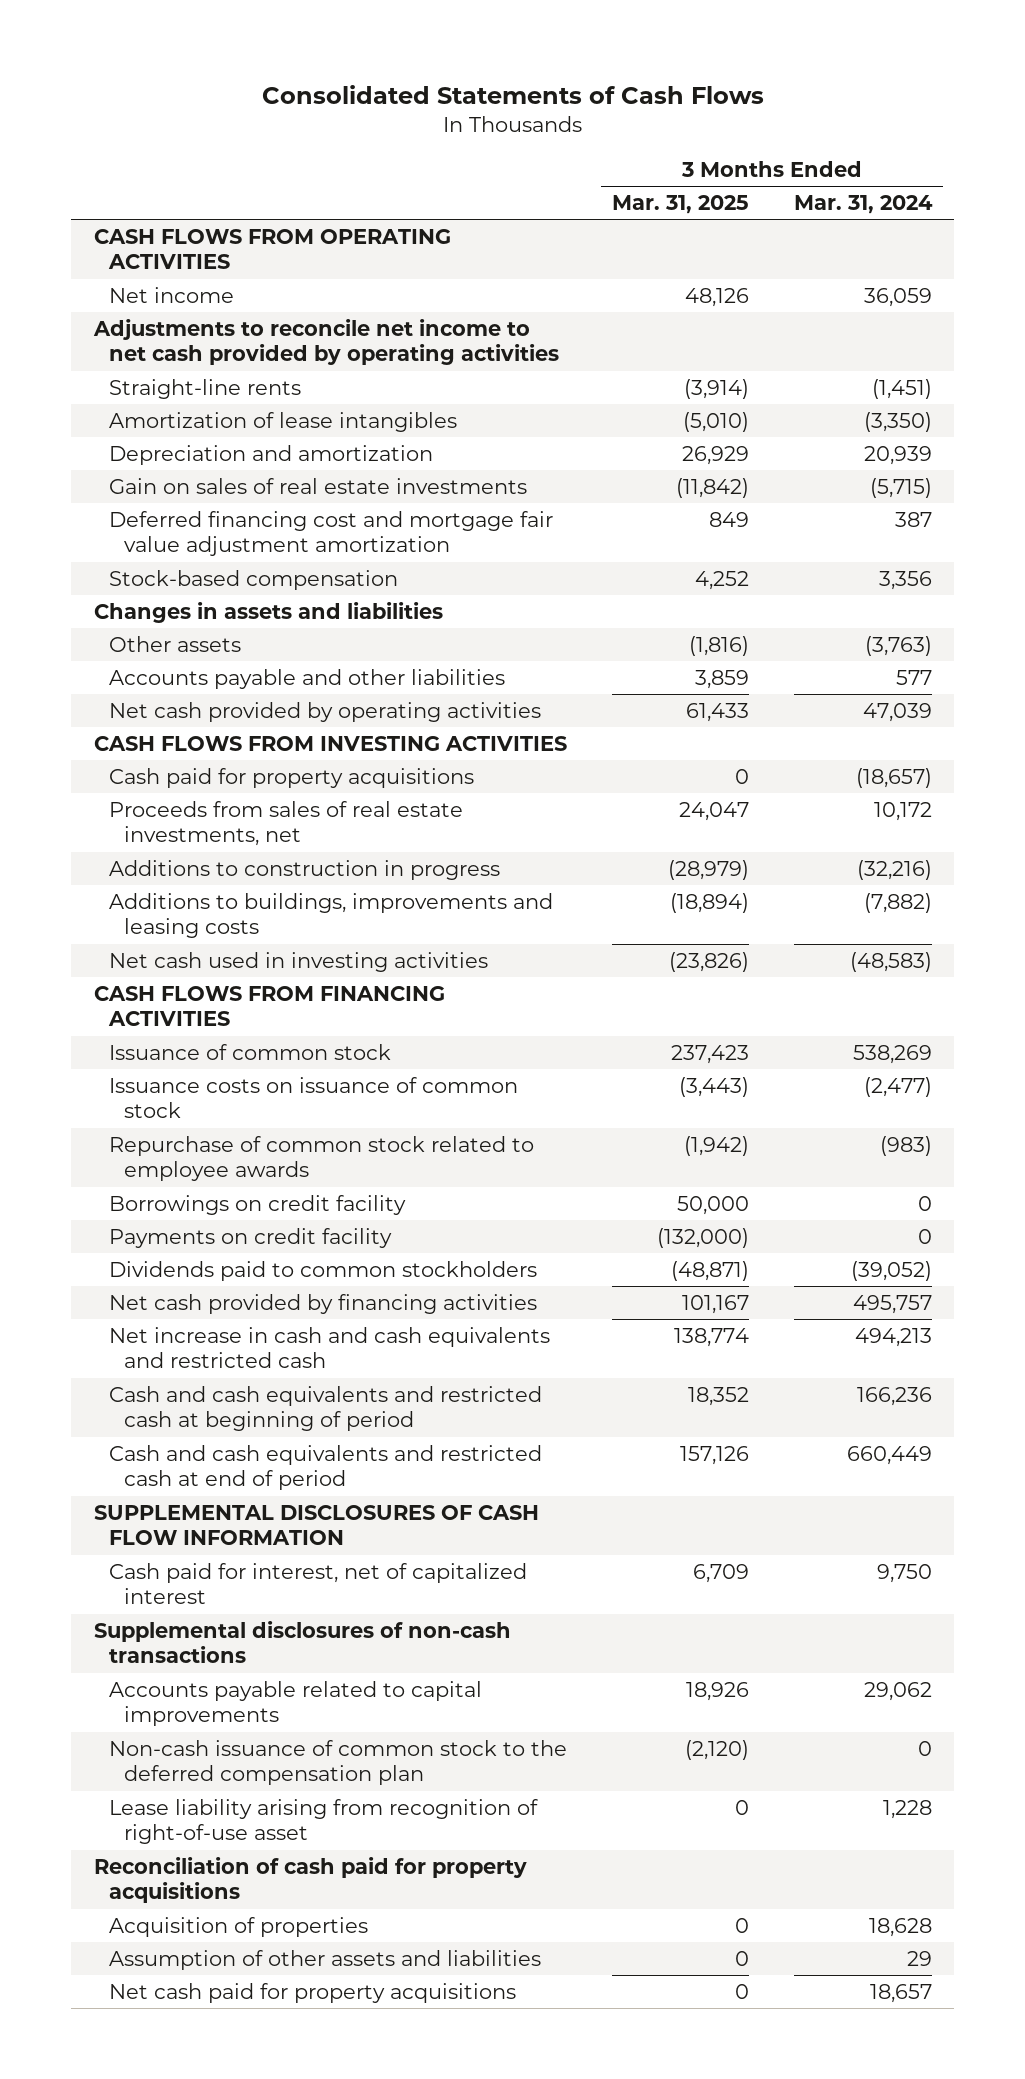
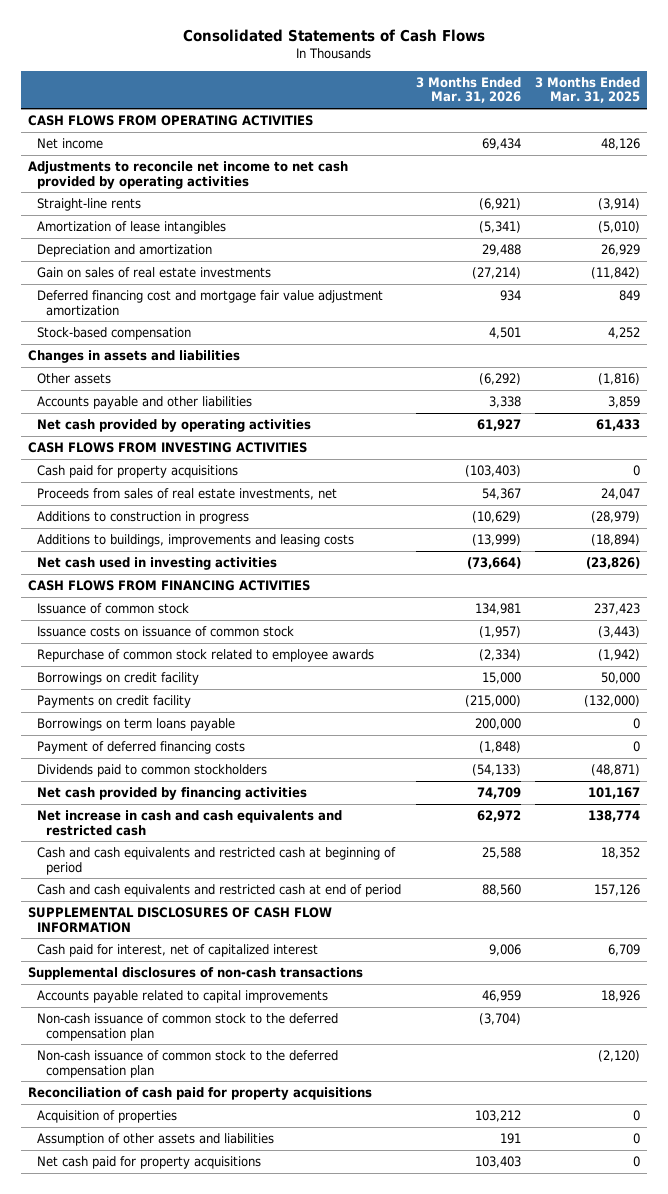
[793,195,933,215] Mar. 31, 2024 -> none
none -> [415,76,521,104] 3 Months Ended Mar. 31, 2026
none -> [37,717,236,731] Borrowings on term loans payable
none -> [37,740,246,754] Payment of deferred financing costs
none -> [37,1012,339,1041] Non-cash issuance of common stock to the deferred compensation plan
[108,1798,538,1845] Lease liability arising from recognition of right-of-use asset -> none

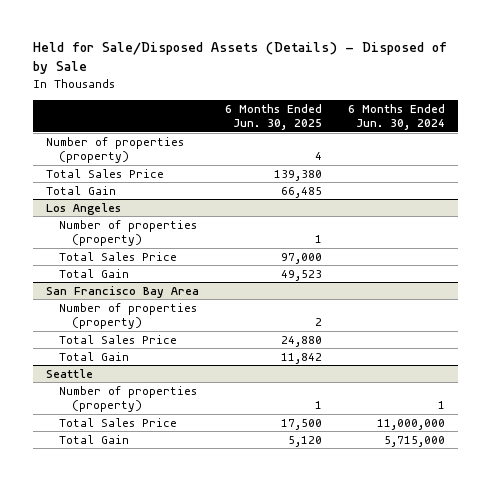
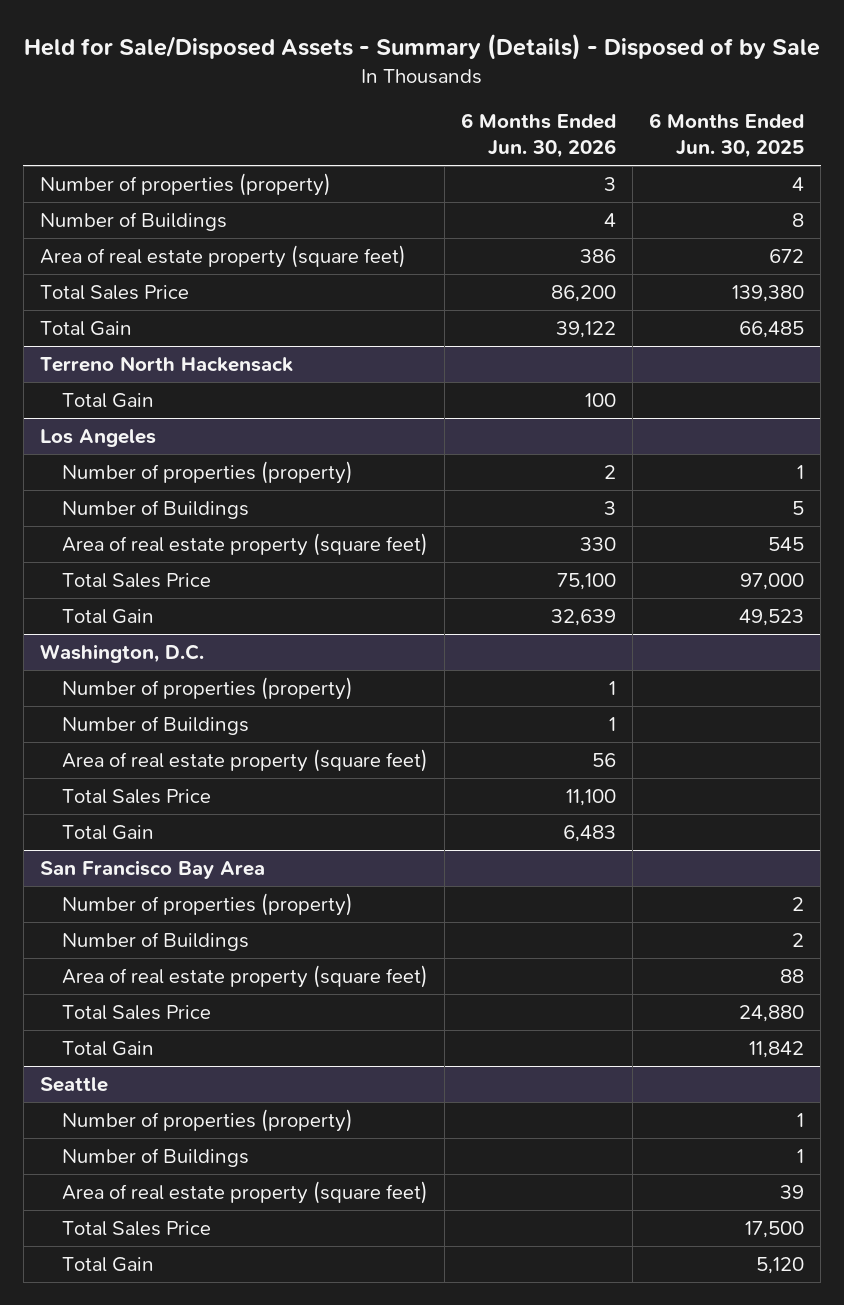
[33,42,448,75] Held for Sale/Disposed Assets (Details) - Disposed of by Sale -> [24,34,821,61] Held for Sale/Disposed Assets - Summary (Details) - Disposed of by Sale
[347,103,445,131] 6 Months Ended Jun. 30, 2024 -> none
none -> [461,113,617,158] 6 Months Ended Jun. 30, 2026
none -> [39,212,227,232] Number of Buildings
none -> [39,245,406,269] Area of real estate property (square feet)
none -> [39,356,293,373] Terreno North Hackensack
none -> [62,393,155,409] Total Gain
none -> [62,500,250,520] Number of Buildings
none -> [62,533,429,557] Area of real estate property (square feet)
none -> [39,644,204,664] Washington, D.C.
none -> [62,677,354,701] Number of properties (property)
none -> [62,716,250,736] Number of Buildings
none -> [62,749,429,773] Area of real estate property (square feet)
none -> [62,789,212,805] Total Sales Price
none -> [62,825,155,841] Total Gain
none -> [62,932,250,952] Number of Buildings
none -> [62,965,429,989] Area of real estate property (square feet)
none -> [62,1148,250,1168] Number of Buildings
none -> [62,1181,429,1205] Area of real estate property (square feet)

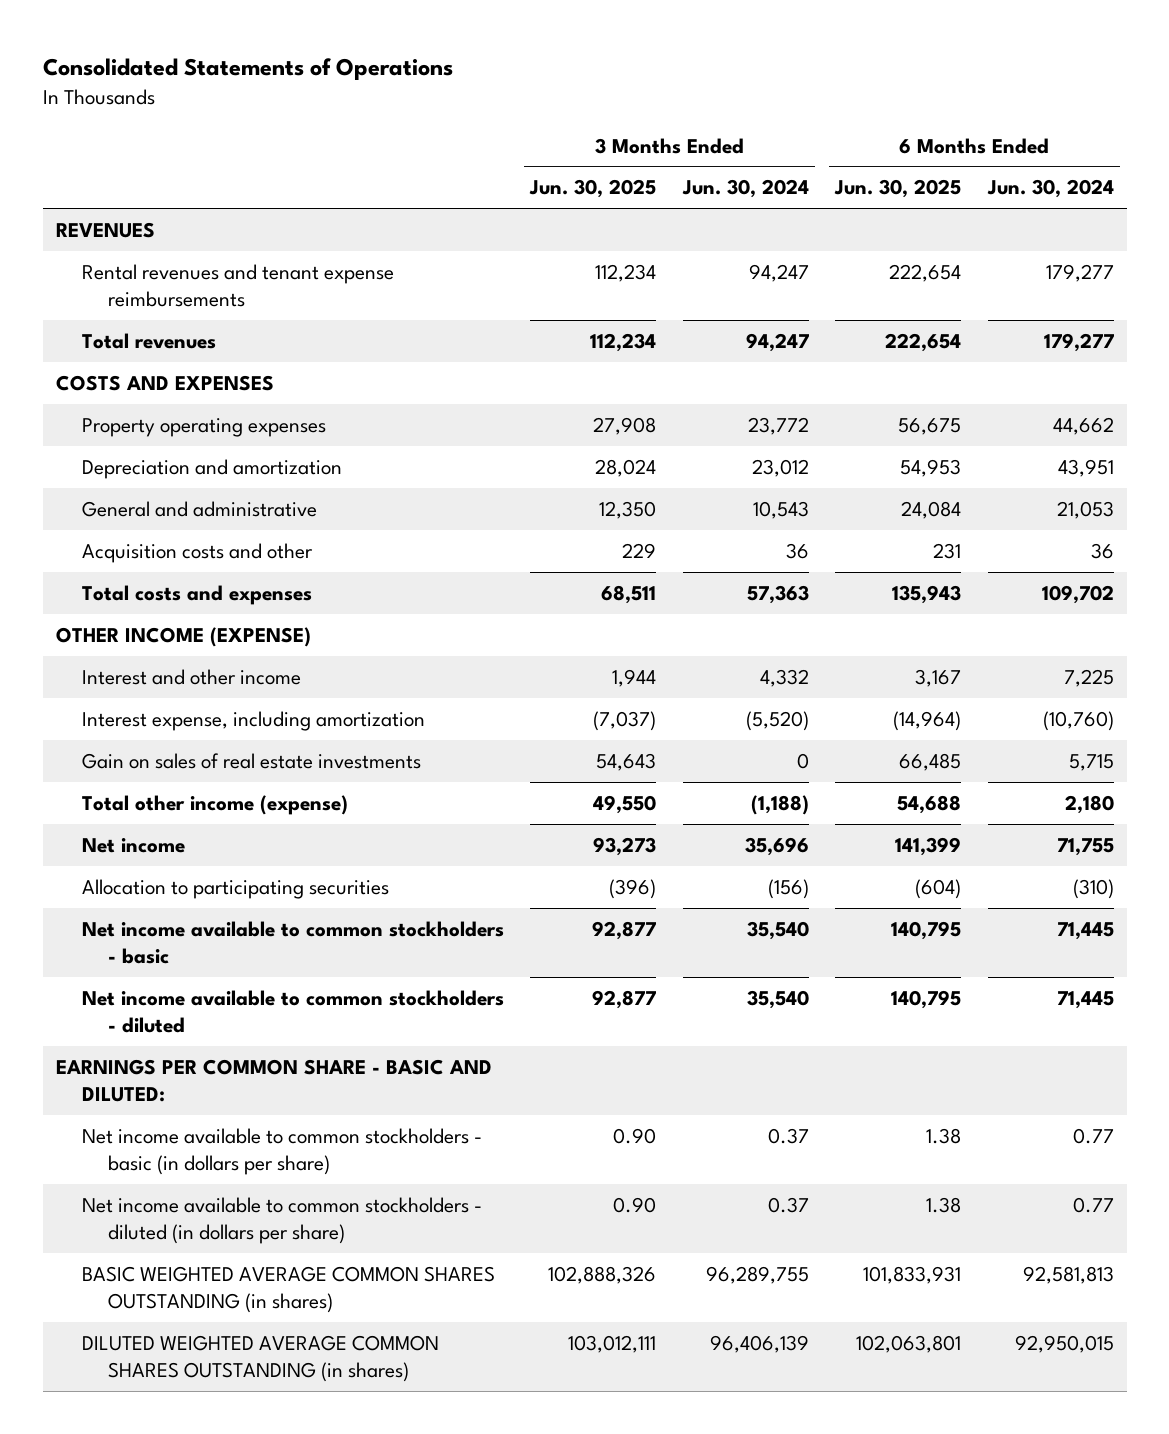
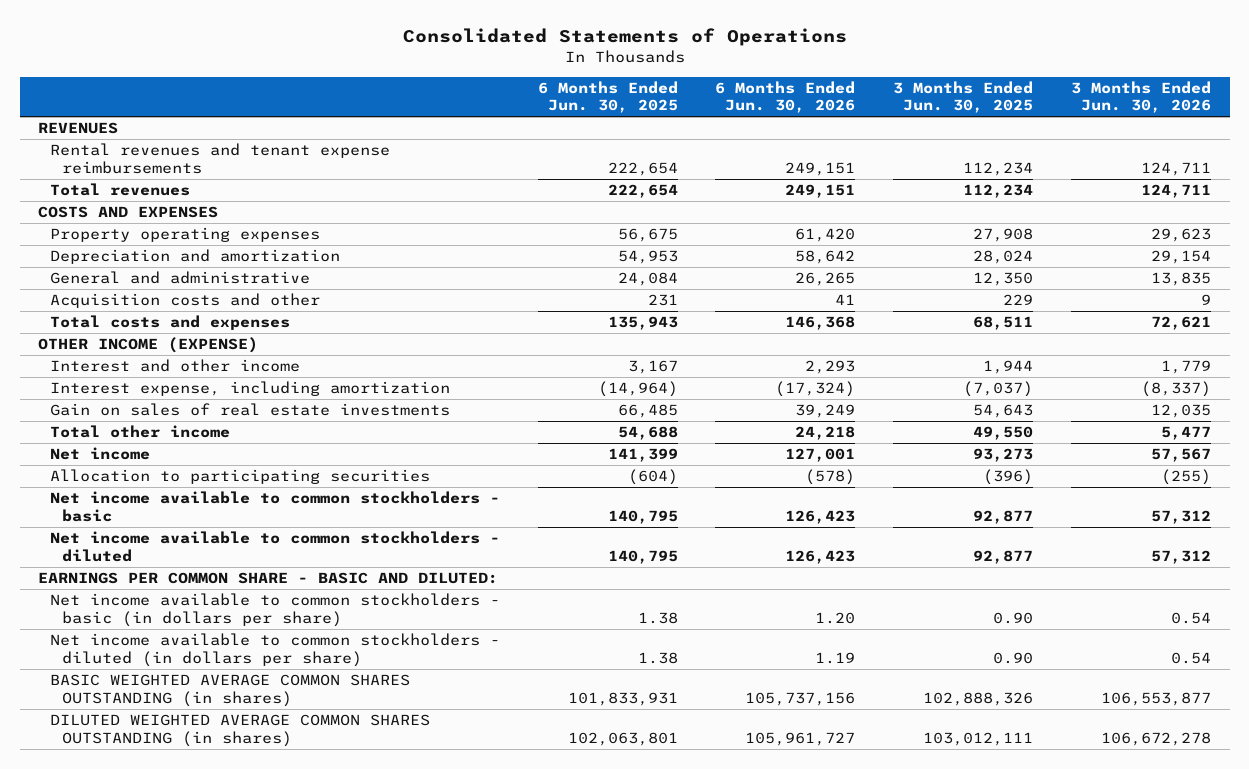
[681,179,809,199] Jun. 30, 2024 -> none
[986,179,1114,199] Jun. 30, 2024 -> none
none -> [715,81,856,114] 6 Months Ended Jun. 30, 2026
none -> [1070,81,1211,114] 3 Months Ended Jun. 30, 2026
[82,794,349,815] Total other income (expense) -> [49,425,230,439] Total other income

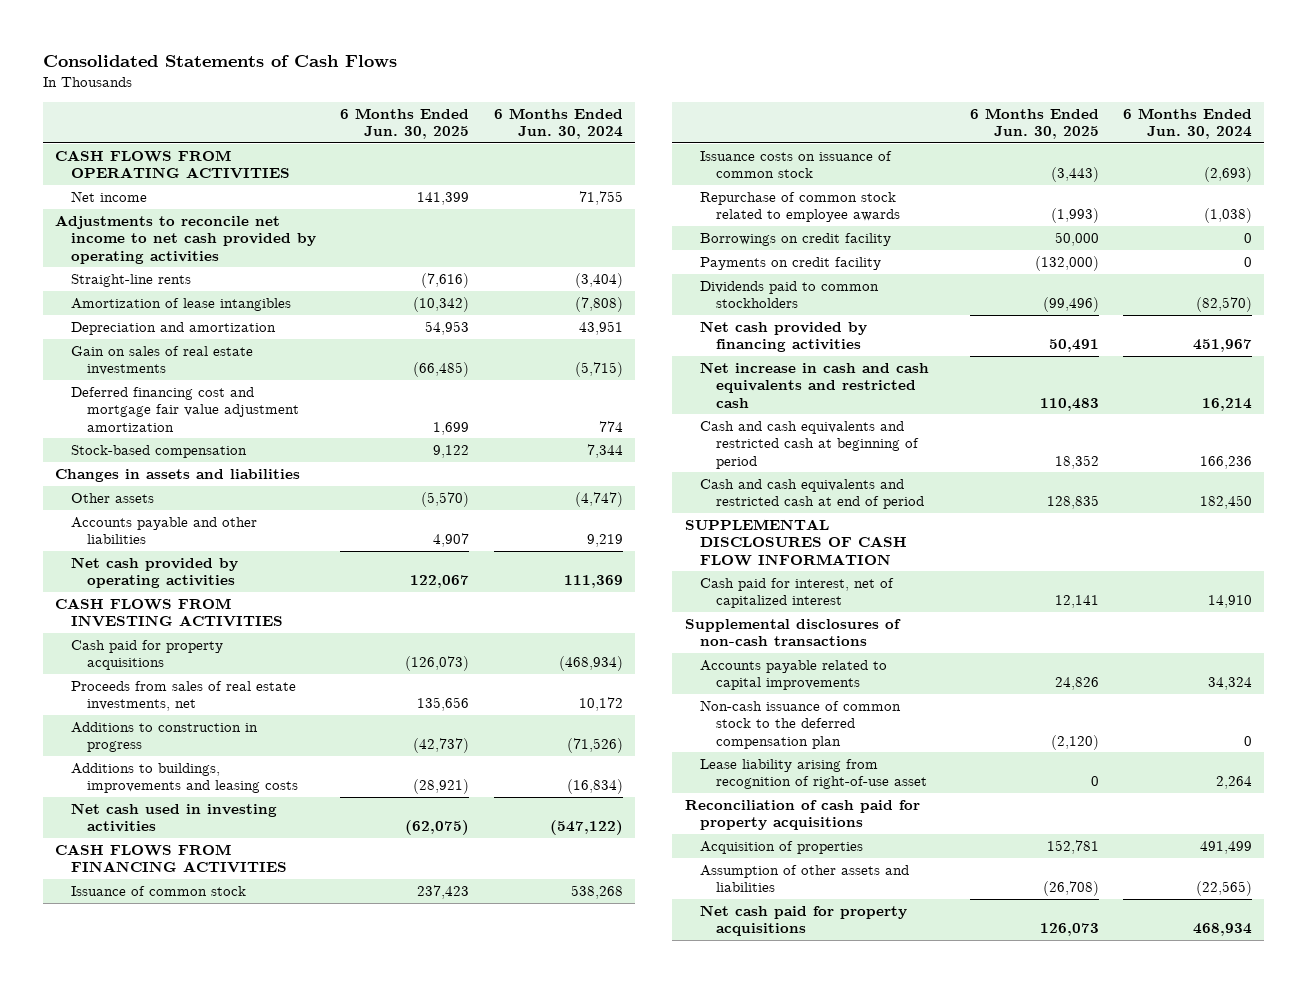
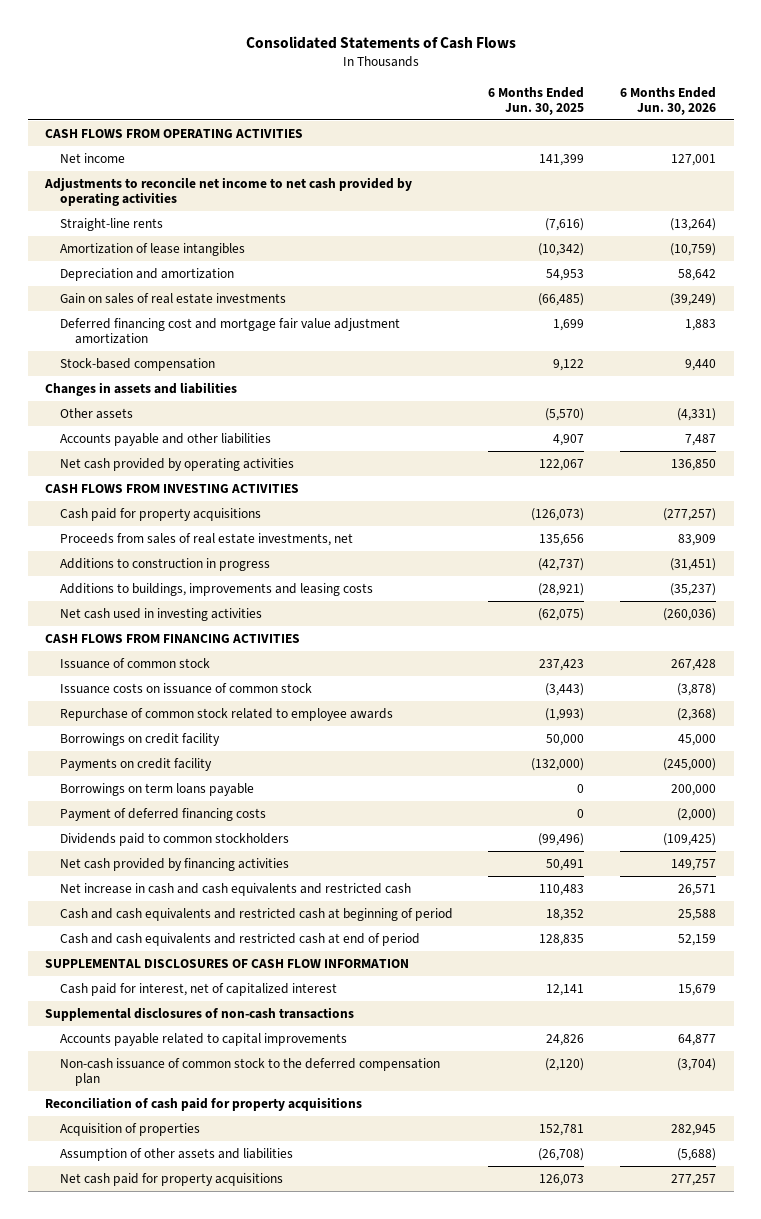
[493,107,623,140] 6 Months Ended Jun. 30, 2024 -> none
none -> [619,86,716,116] 6 Months Ended Jun. 30, 2026
none -> [59,782,254,796] Borrowings on term loans payable
none -> [59,807,266,821] Payment of deferred financing costs
[700,759,927,790] Lease liability arising from recognition of right-of-use asset -> none

